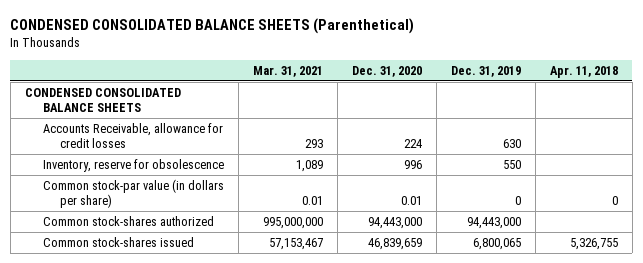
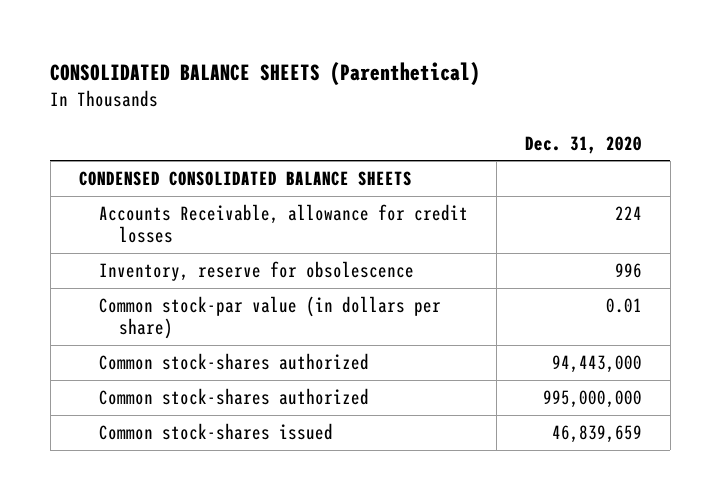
[10,18,415,35] CONDENSED CONSOLIDATED BALANCE SHEETS (Parenthetical) -> [50,62,481,87] CONSOLIDATED BALANCE SHEETS (Parenthetical)
[252,65,323,77] Mar. 31, 2021 -> none
[450,65,521,77] Dec. 31, 2019 -> none
[549,65,618,78] Apr. 11, 2018 -> none
none -> [98,388,369,406] Common stock-shares authorized

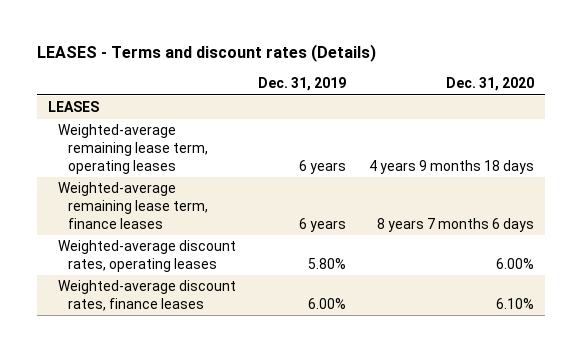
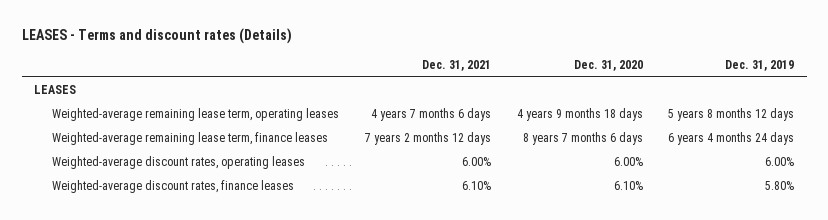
none -> [421,59,491,71] Dec. 31, 2021
[299,159,347,174] 6 years -> [668,108,795,122] 5 years 8 months 12 days
[299,217,347,232] 6 years -> [668,132,795,146] 6 years 4 months 24 days
[308,257,347,269] 5.80% -> [765,157,795,167] 6.00%
[308,297,347,309] 6.00% -> [765,181,795,191] 5.80%

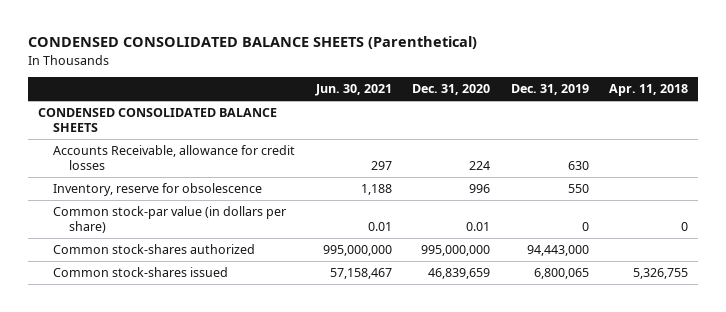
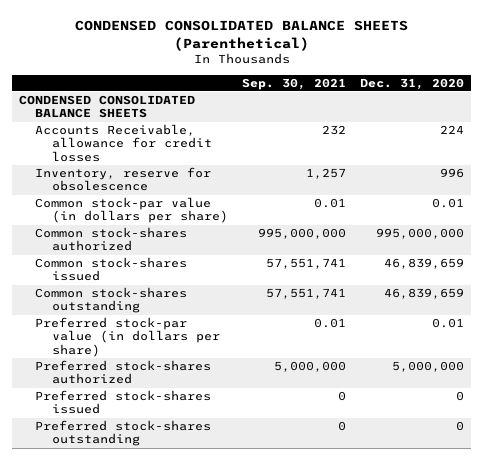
[314,84,392,97] Jun. 30, 2021 -> none
[510,84,589,96] Dec. 31, 2019 -> none
[609,84,689,97] Apr. 11, 2018 -> none
none -> [242,77,347,90] Sep. 30, 2021
none -> [35,287,188,314] Common stock-shares outstanding
none -> [35,317,220,357] Preferred stock-par value (in dollars per share)
none -> [35,360,212,385] Preferred stock-shares authorized
none -> [35,390,212,415] Preferred stock-shares issued
none -> [35,420,212,447] Preferred stock-shares outstanding

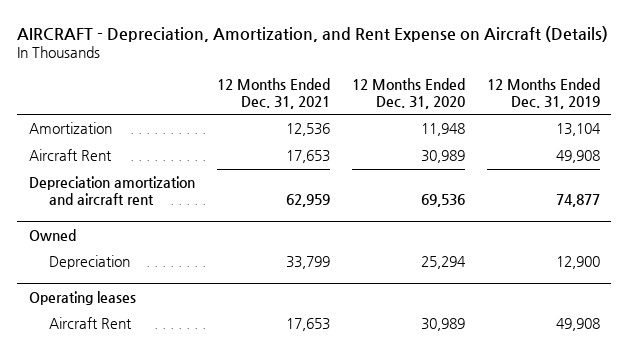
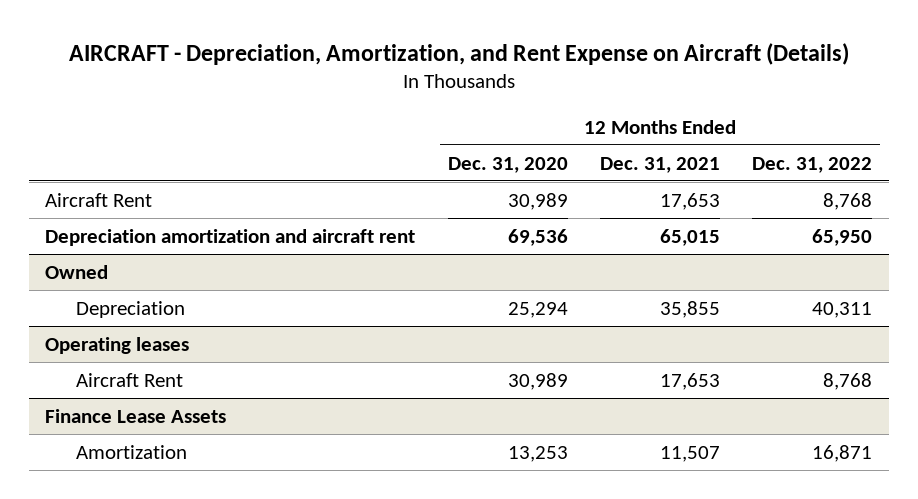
[486,78,600,109] 12 Months Ended Dec. 31, 2019 -> none
none -> [752,156,873,173] Dec. 31, 2022
[28,122,112,135] Amortization -> none
[285,193,330,207] 62,959 -> [660,228,721,246] 65,015
[285,256,330,270] 33,799 -> [660,300,721,318] 35,855
none -> [45,408,227,423] Finance Lease Assets
none -> [75,444,187,459] Amortization

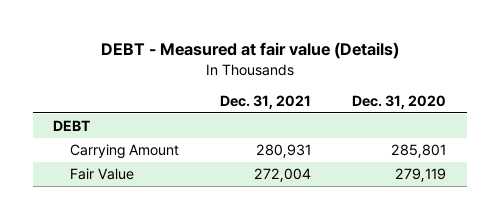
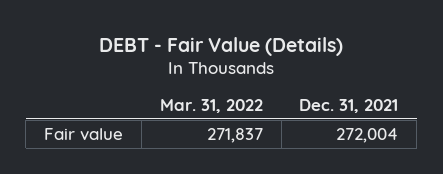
[100,42,399,60] DEBT - Measured at fair value (Details) -> [99,36,344,56] DEBT - Fair Value (Details)
[352,95,447,110] Dec. 31, 2020 -> none
none -> [159,99,263,114] Mar. 31, 2022
[53,120,91,132] DEBT -> none
[70,144,180,160] Carrying Amount -> none
[70,168,135,181] Fair Value -> [44,127,124,141] Fair value

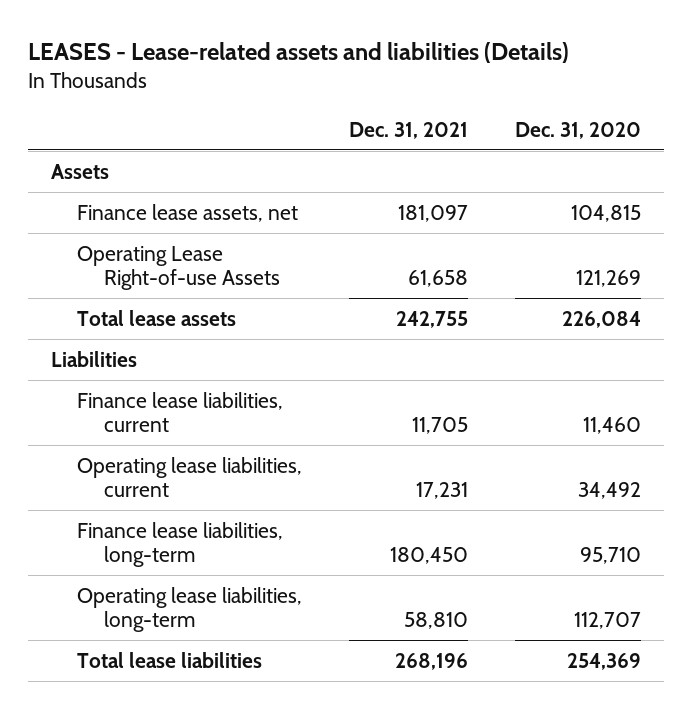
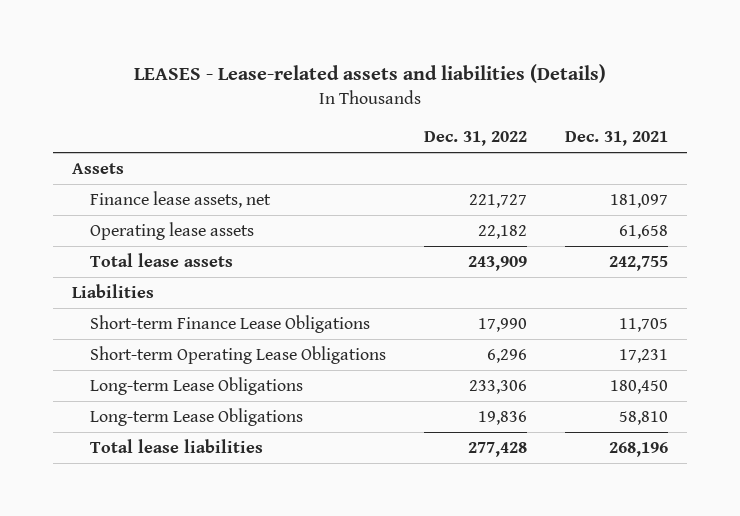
[514,121,641,139] Dec. 31, 2020 -> none
none -> [424,131,528,147] Dec. 31, 2022
[77,245,281,291] Operating Lease Right-of-use Assets -> [90,221,255,240] Operating lease assets
[77,391,284,433] Finance lease liabilities, current -> [90,314,371,333] Short-term Finance Lease Obligations
[77,456,303,498] Operating lease liabilities, current -> [90,345,387,364] Short-term Operating Lease Obligations
[77,521,284,568] Finance lease liabilities, long-term -> [90,376,304,395] Long-term Lease Obligations
[77,586,303,633] Operating lease liabilities, long-term -> [90,407,304,426] Long-term Lease Obligations

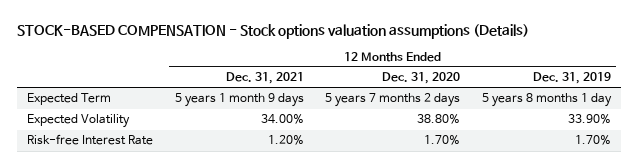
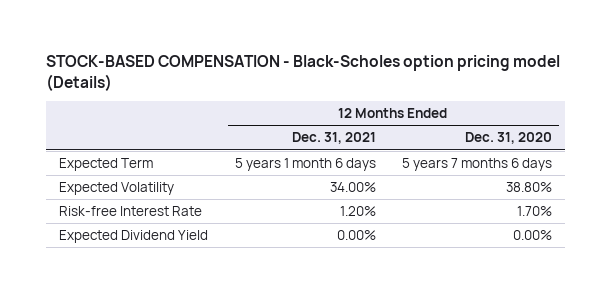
[16,23,529,39] STOCK-BASED COMPENSATION - Stock options valuation assumptions (Details) -> [46,54,561,91] STOCK-BASED COMPENSATION - Black-Scholes option pricing model (Details)
[532,72,611,85] Dec. 31, 2019 -> none
[174,93,304,108] 5 years 1 month 9 days -> [234,158,376,172] 5 years 1 month 6 days
[325,93,461,108] 5 years 7 months 2 days -> [402,158,553,172] 5 years 7 months 6 days
none -> [59,230,209,244] Expected Dividend Yield

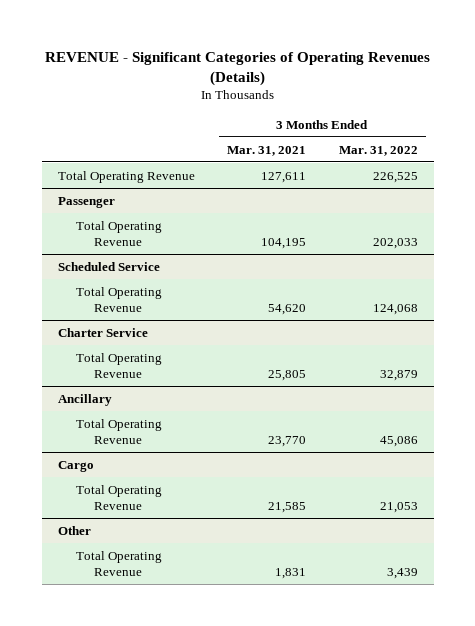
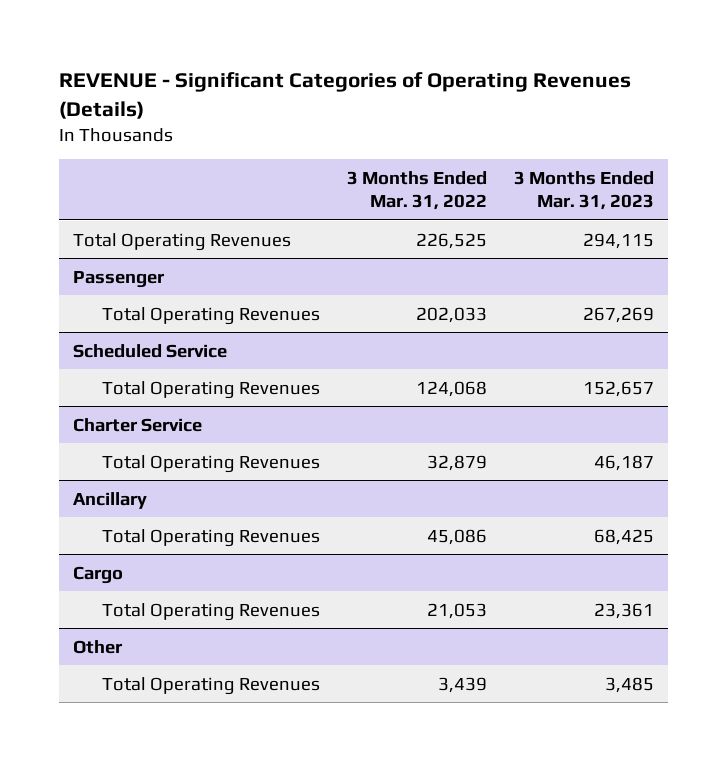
[227,145,307,156] Mar. 31, 2021 -> none
none -> [514,170,655,211] 3 Months Ended Mar. 31, 2023
[57,170,195,183] Total Operating Revenue -> [72,232,291,251] Total Operating Revenues
[75,220,162,247] Total Operating Revenue -> [101,306,320,325] Total Operating Revenues
[75,286,162,313] Total Operating Revenue -> [101,380,320,399] Total Operating Revenues
[75,352,162,379] Total Operating Revenue -> [101,454,320,473] Total Operating Revenues
[75,418,162,445] Total Operating Revenue -> [101,528,320,547] Total Operating Revenues
[75,484,162,511] Total Operating Revenue -> [101,602,320,621] Total Operating Revenues
[75,550,162,577] Total Operating Revenue -> [101,676,320,695] Total Operating Revenues

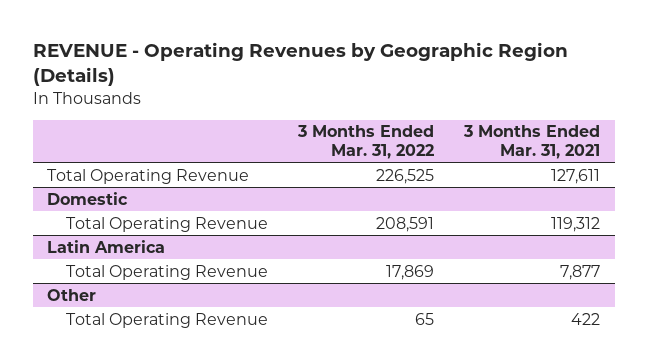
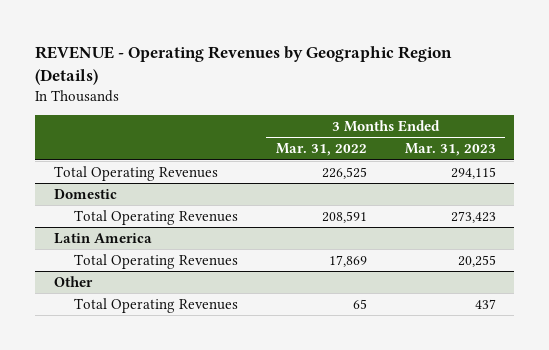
[462,125,600,159] 3 Months Ended Mar. 31, 2021 -> none
none -> [404,143,496,157] Mar. 31, 2023
[47,168,250,184] Total Operating Revenue -> [53,165,218,181] Total Operating Revenues
[66,216,269,232] Total Operating Revenue -> [74,209,239,225] Total Operating Revenues
[66,264,269,280] Total Operating Revenue -> [74,253,239,269] Total Operating Revenues
[66,312,269,328] Total Operating Revenue -> [74,297,239,313] Total Operating Revenues

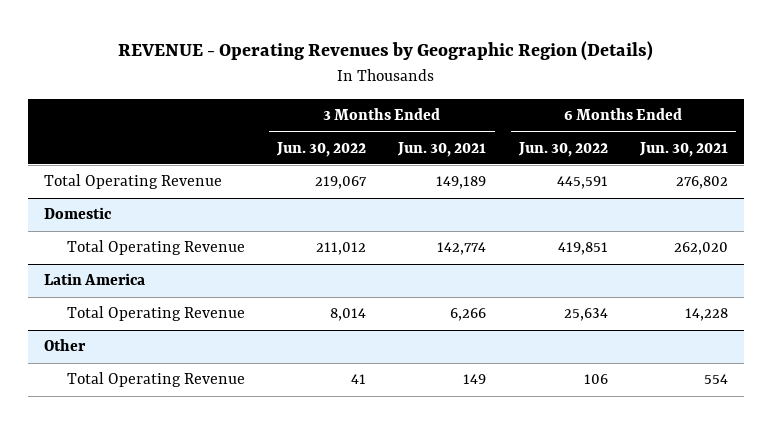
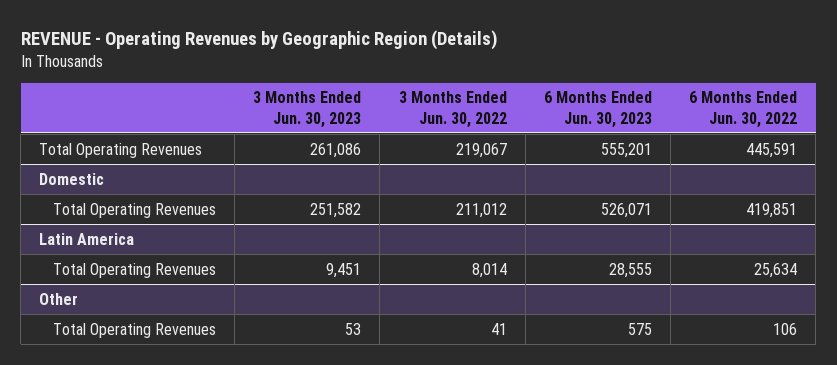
[397,141,487,157] Jun. 30, 2021 -> none
[638,141,728,157] Jun. 30, 2021 -> none
none -> [253,91,362,128] 3 Months Ended Jun. 30, 2023
none -> [543,91,652,128] 6 Months Ended Jun. 30, 2023
[44,174,223,190] Total Operating Revenue -> [39,142,203,158] Total Operating Revenues
[67,240,246,256] Total Operating Revenue -> [52,202,216,218] Total Operating Revenues
[67,306,246,322] Total Operating Revenue -> [52,262,216,278] Total Operating Revenues
[67,372,246,388] Total Operating Revenue -> [52,322,216,338] Total Operating Revenues

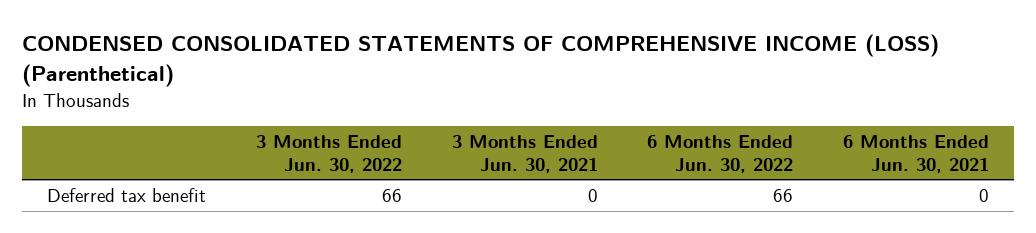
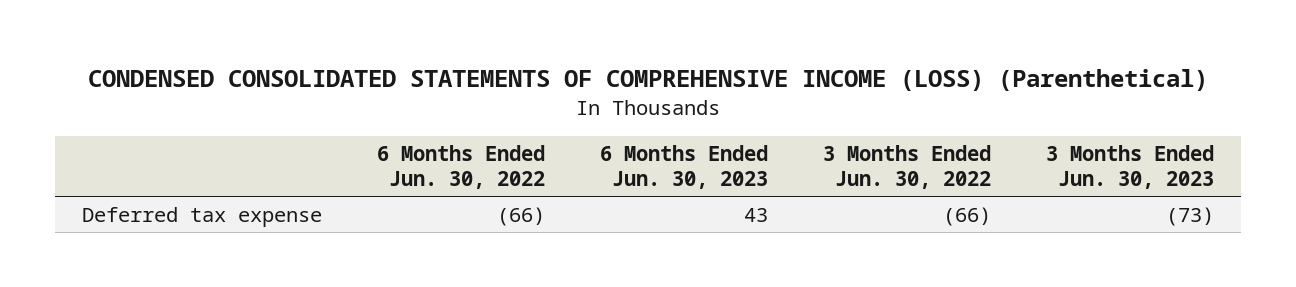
[451,135,598,173] 3 Months Ended Jun. 30, 2021 -> none
[843,135,990,173] 6 Months Ended Jun. 30, 2021 -> none
none -> [600,144,769,190] 6 Months Ended Jun. 30, 2023
none -> [1045,144,1214,190] 3 Months Ended Jun. 30, 2023
[46,188,206,203] Deferred tax benefit -> [82,206,323,227] Deferred tax expense
[381,189,402,203] 66 -> [942,206,991,226] (66)
[773,189,794,203] 66 -> [497,206,546,226] (66)

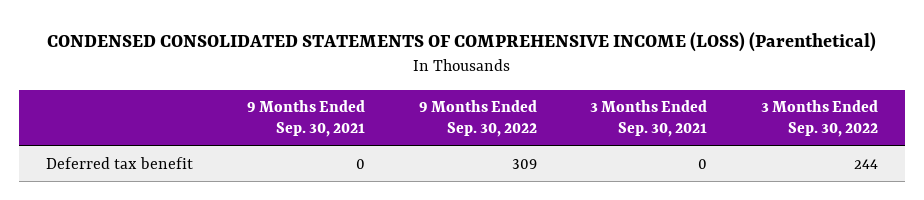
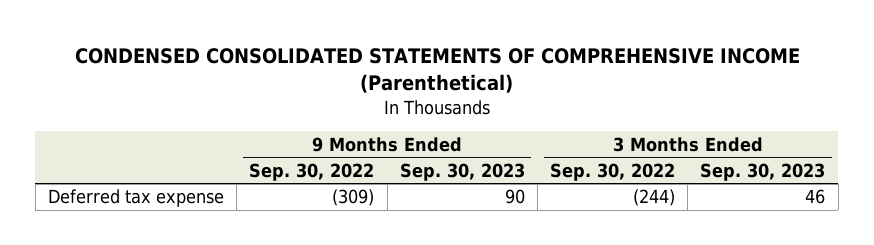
[47,32,877,53] CONDENSED CONSOLIDATED STATEMENTS OF COMPREHENSIVE INCOME (LOSS) (Parenthetical) -> [74,47,800,93] CONDENSED CONSOLIDATED STATEMENTS OF COMPREHENSIVE INCOME (Parenthetical)
[246,100,365,137] 9 Months Ended Sep. 30, 2021 -> none
[590,100,708,137] 3 Months Ended Sep. 30, 2021 -> none
none -> [399,162,525,181] Sep. 30, 2023
none -> [700,162,826,181] Sep. 30, 2023
[45,156,193,169] Deferred tax benefit -> [48,189,225,208] Deferred tax expense
[511,158,537,169] 309 -> [332,189,375,207] (309)
[854,158,879,169] 244 -> [633,189,676,207] (244)

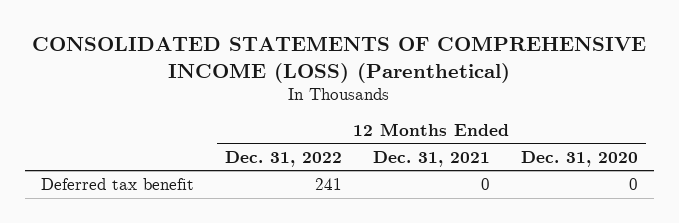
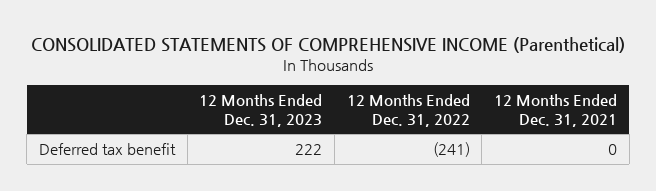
[32,36,647,83] CONSOLIDATED STATEMENTS OF COMPREHENSIVE INCOME (LOSS) (Parenthetical) -> [31,36,626,53] CONSOLIDATED STATEMENTS OF COMPREHENSIVE INCOME (Parenthetical)
[521,150,639,167] Dec. 31, 2020 -> none
none -> [199,94,323,127] 12 Months Ended Dec. 31, 2023
[314,178,342,191] 241 -> [432,142,470,158] (241)

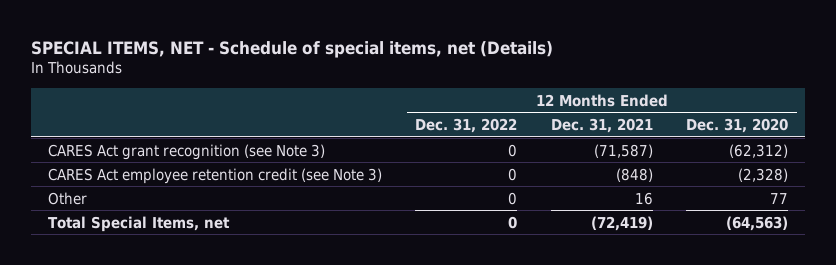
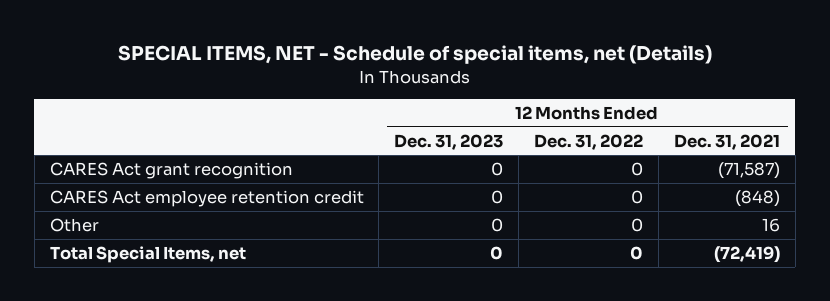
[686,117,789,133] Dec. 31, 2020 -> none
none -> [394,133,504,150] Dec. 31, 2023
[47,143,325,160] CARES Act grant recognition (see Note 3) -> [49,161,293,179] CARES Act grant recognition
[47,167,382,184] CARES Act employee retention credit (see Note 3) -> [49,189,364,207] CARES Act employee retention credit

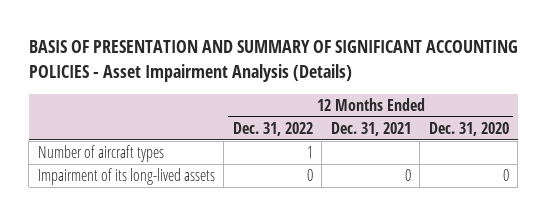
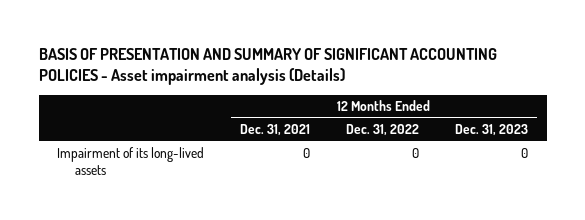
[28,40,518,82] BASIS OF PRESENTATION AND SUMMARY OF SIGNIFICANT ACCOUNTING POLICIES - Asset Impairment Analysis (Details) -> [38,47,497,86] BASIS OF PRESENTATION AND SUMMARY OF SIGNIFICANT ACCOUNTING POLICIES - Asset impairment analysis (Details)
[428,121,509,136] Dec. 31, 2020 -> none
none -> [455,124,529,137] Dec. 31, 2023
[37,145,164,163] Number of aircraft types -> none

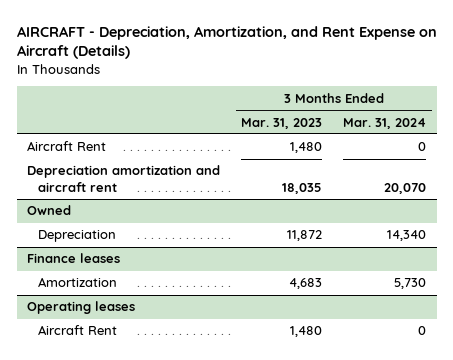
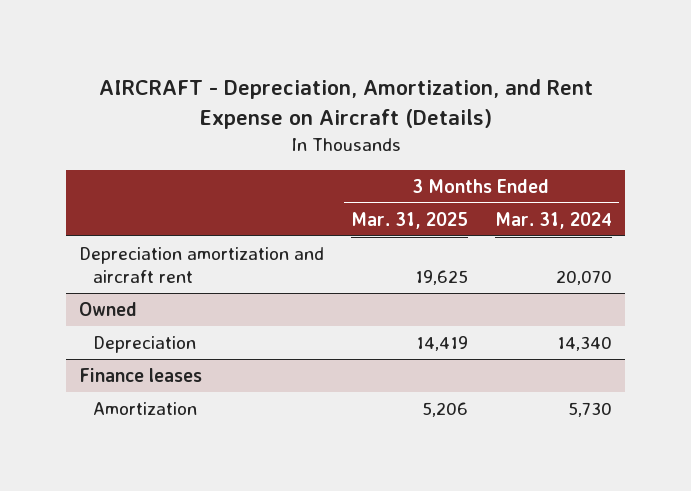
[241,117,323,129] Mar. 31, 2023 -> none
none -> [351,211,469,229] Mar. 31, 2025
[27,141,107,152] Aircraft Rent -> none
[27,301,136,315] Operating leases -> none
[37,325,117,336] Aircraft Rent -> none

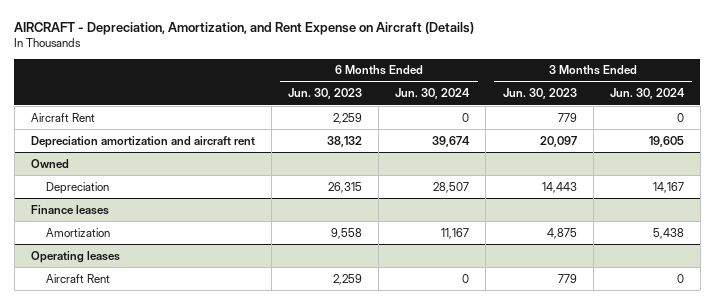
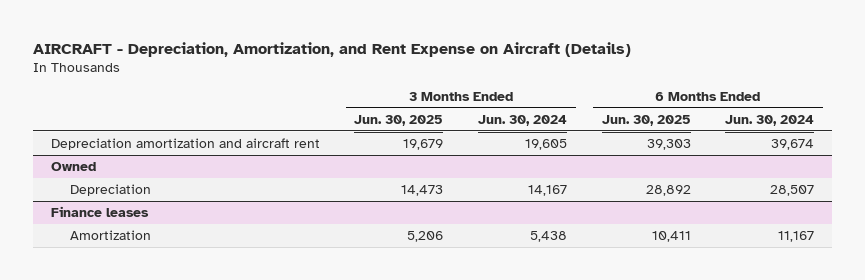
[288,88,363,100] Jun. 30, 2023 -> none
[502,88,577,100] Jun. 30, 2023 -> none
none -> [354,114,444,126] Jun. 30, 2025
none -> [601,114,691,126] Jun. 30, 2025
[30,112,95,122] Aircraft Rent -> none
[30,250,120,263] Operating leases -> none
[45,273,110,283] Aircraft Rent -> none

